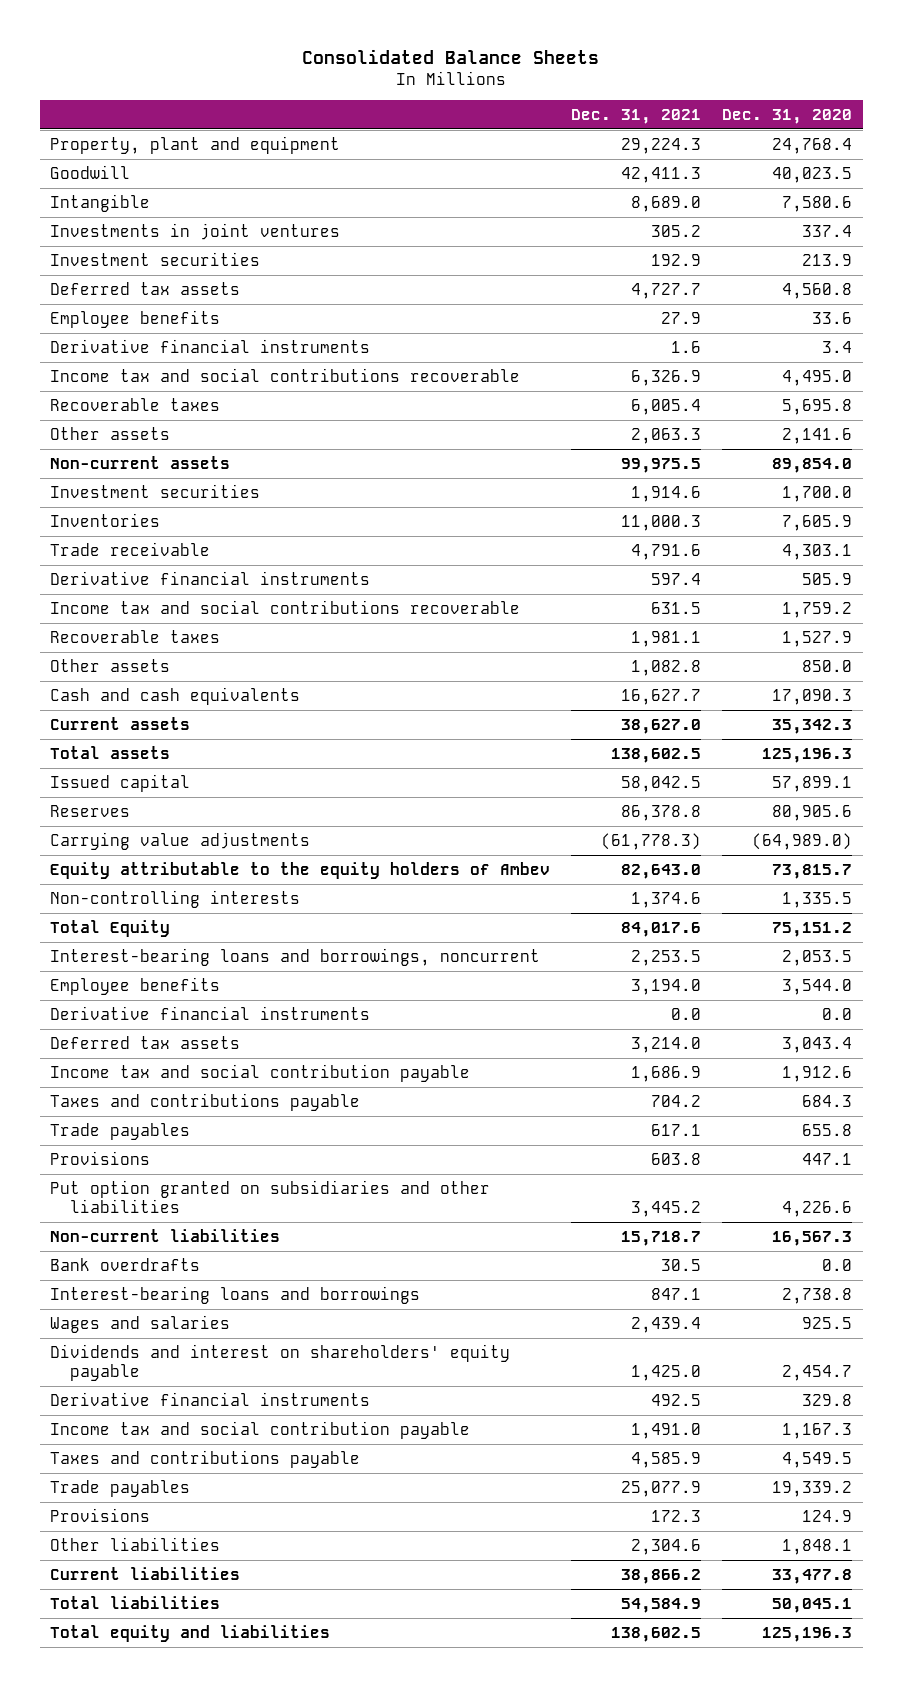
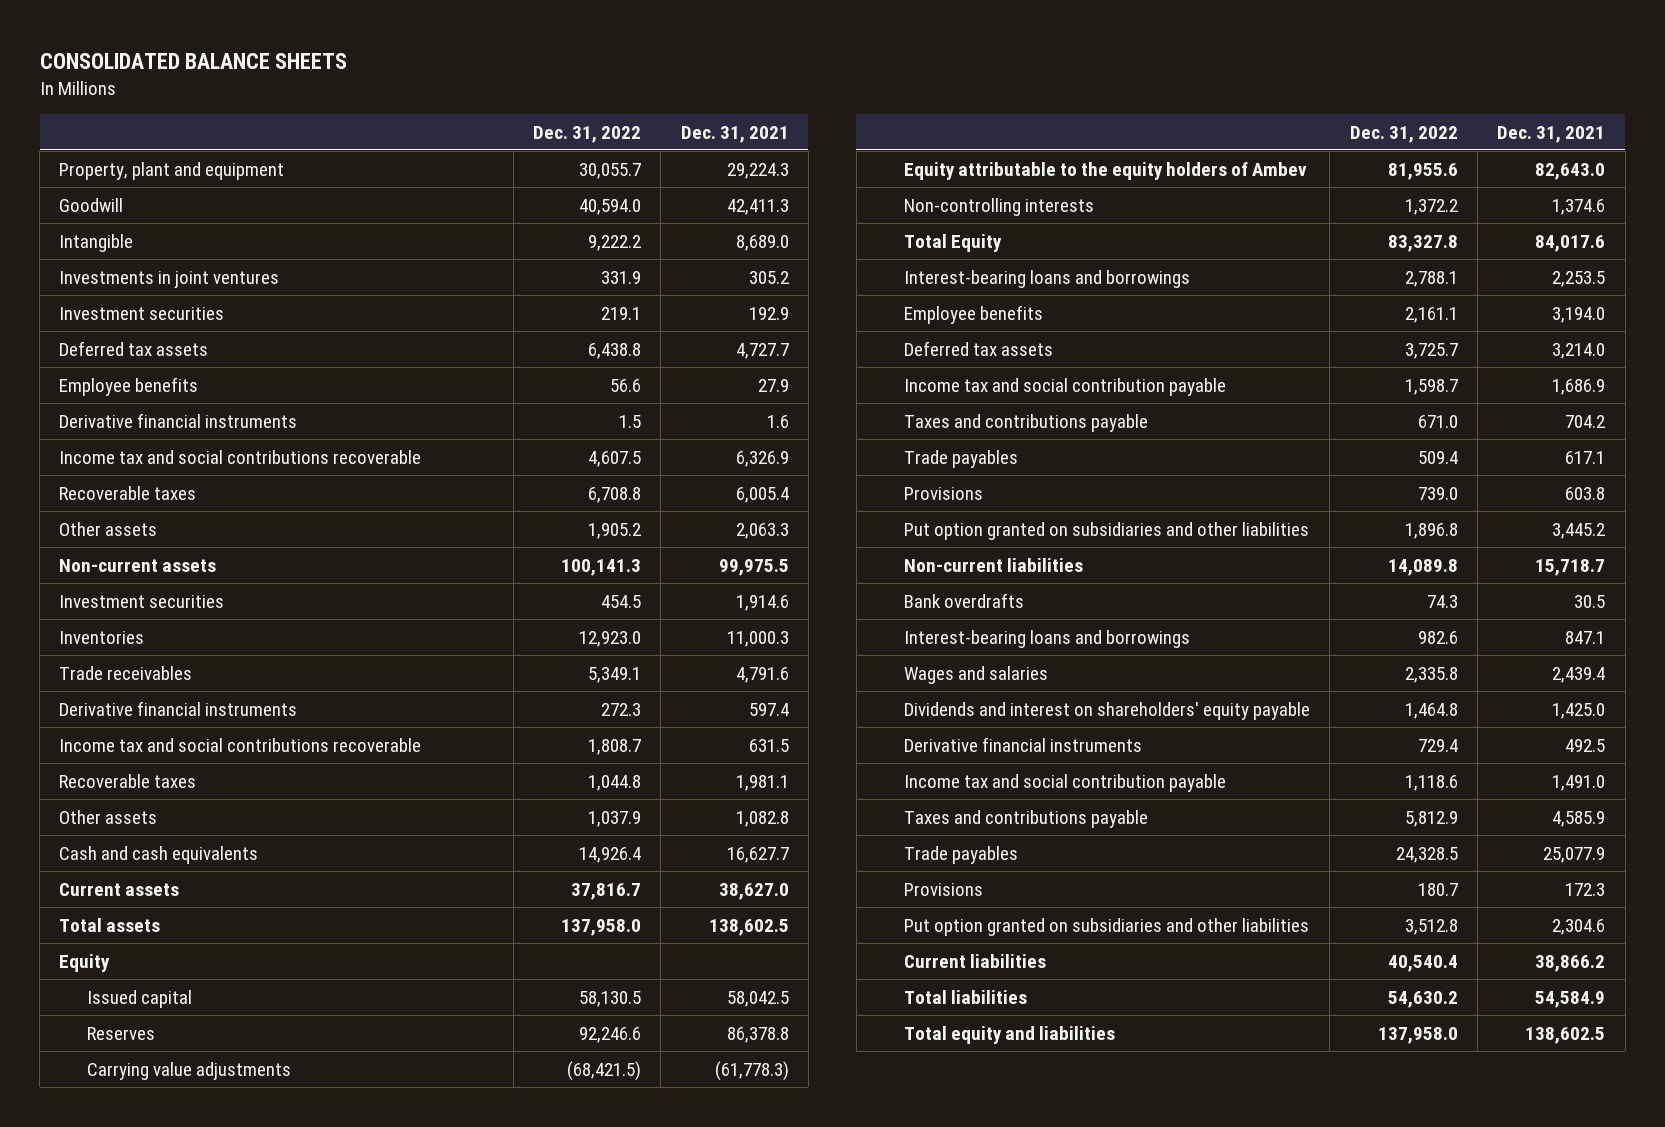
[302,48,600,64] Consolidated Balance Sheets -> [39,53,347,70] CONSOLIDATED BALANCE SHEETS
[722,108,853,124] Dec. 31, 2020 -> none
none -> [532,126,641,144] Dec. 31, 2022
[50,541,211,556] Trade receivable -> [59,665,193,680] Trade receivables
none -> [59,953,111,972] Equity
[50,947,541,966] Interest-bearing loans and borrowings, noncurrent -> [904,269,1191,288] Interest-bearing loans and borrowings
[50,1005,371,1020] Derivative financial instruments -> none
[50,1536,221,1551] Other liabilities -> [904,917,1310,936] Put option granted on subsidiaries and other liabilities

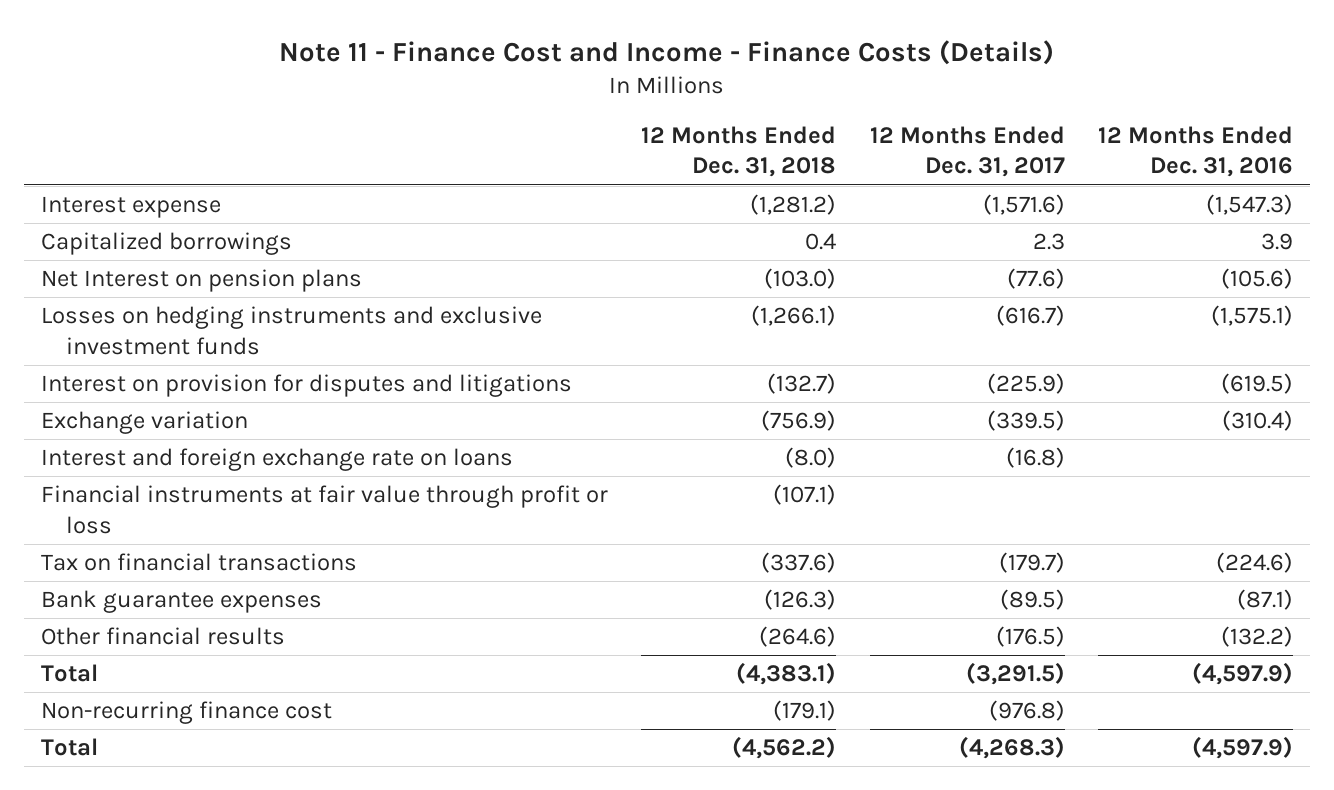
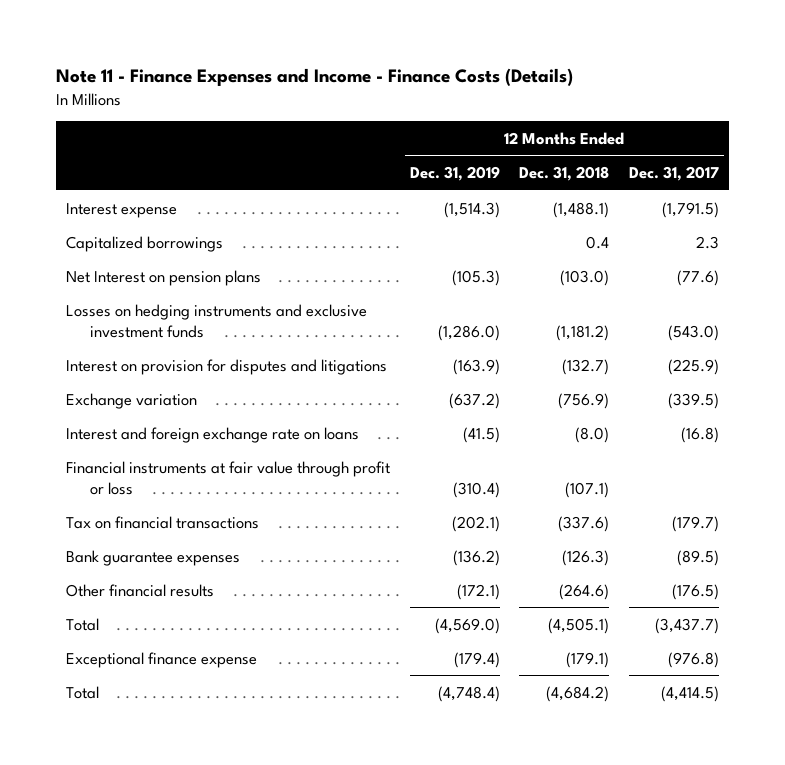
[279,40,1055,66] Note 11 - Finance Cost and Income - Finance Costs (Details) -> [56,68,574,87] Note 11 - Finance Expenses and Income - Finance Costs (Details)
[1098,125,1294,178] 12 Months Ended Dec. 31, 2016 -> none
none -> [409,166,500,182] Dec. 31, 2019
[750,194,837,216] (1,281.2) -> [553,201,610,218] (1,488.1)
[982,194,1065,216] (1,571.6) -> [661,201,719,218] (1,791.5)
[751,305,837,327] (1,266.1) -> [556,324,610,341] (1,181.2)
[995,305,1065,327] (616.7) -> [667,324,719,341] (543.0)
[736,662,837,686] (4,383.1) -> [548,617,610,634] (4,505.1)
[965,662,1065,686] (3,291.5) -> [654,617,719,634] (3,437.7)
[40,701,332,725] Non-recurring finance cost -> [66,651,258,668] Exceptional finance expense
[732,736,837,760] (4,562.2) -> [546,685,610,702] (4,684.2)
[958,736,1065,760] (4,268.3) -> [660,685,719,702] (4,414.5)

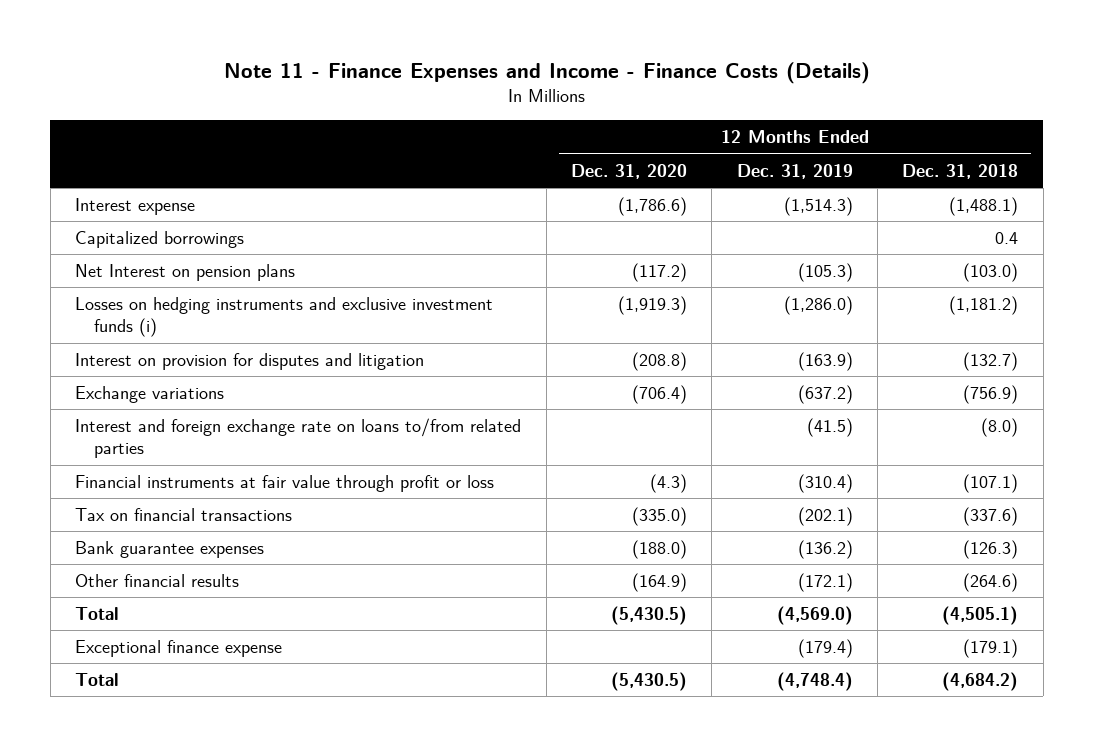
[628,166,719,182] Dec. 31, 2017 -> none
none -> [570,163,687,179] Dec. 31, 2020
[66,303,368,338] Losses on hedging instruments and exclusive investment funds -> [75,296,494,338] Losses on hedging instruments and exclusive investment funds (i)
[66,358,388,375] Interest on provision for disputes and litigations -> [75,352,425,370] Interest on provision for disputes and litigation
[66,392,198,409] Exchange variation -> [75,385,225,403] Exchange variations
[66,426,360,443] Interest and foreign exchange rate on loans -> [75,417,522,459] Interest and foreign exchange rate on loans to/from related parties

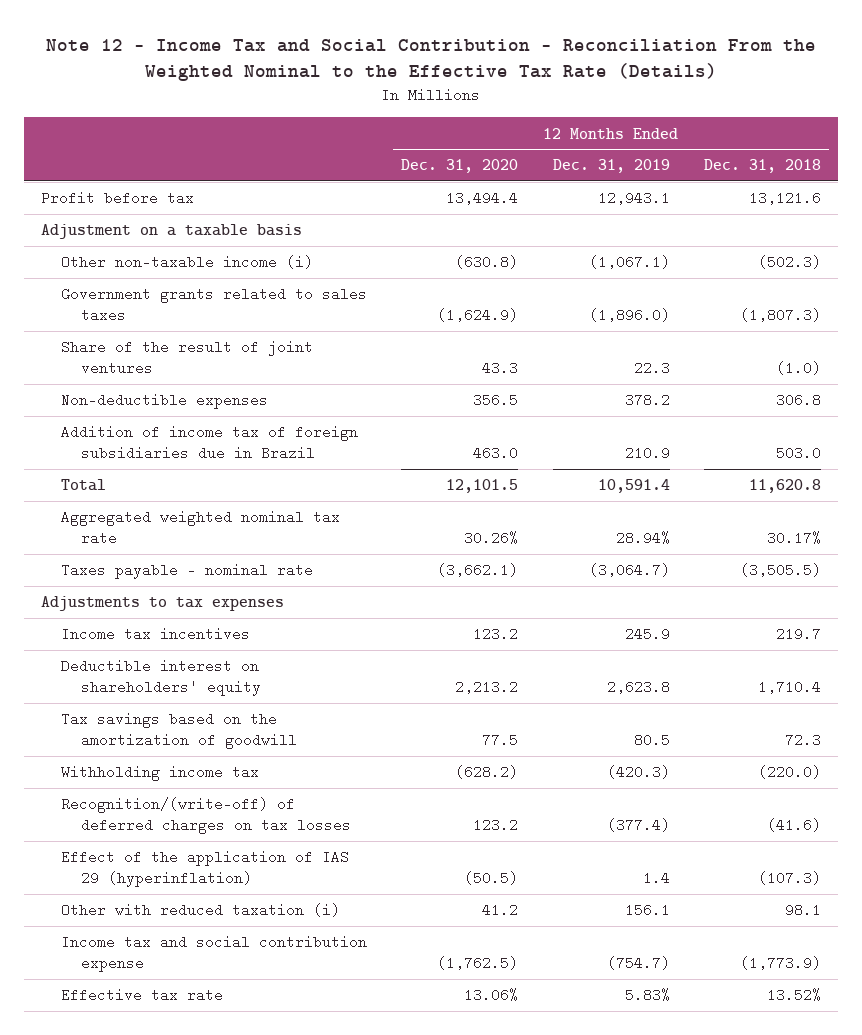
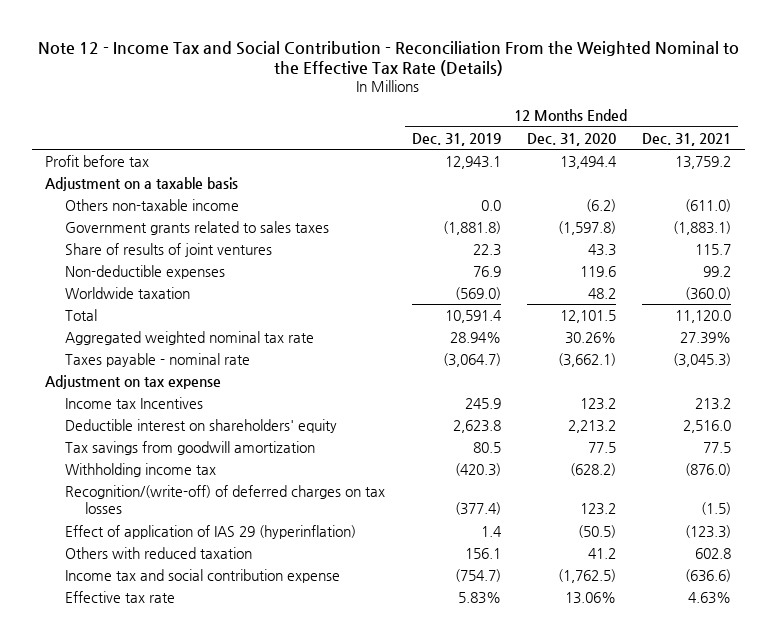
[703,159,821,174] Dec. 31, 2018 -> none
none -> [642,132,732,146] Dec. 31, 2021
[61,425,359,461] Addition of income tax of foreign subsidiaries due in Brazil -> none
[61,255,314,270] Other non-taxable income (i) -> [65,198,240,211] Others non-taxable income
[455,255,519,270] (630.8) -> [585,198,616,212] (6.2)
[588,255,670,270] (1,067.1) -> [480,199,501,211] 0.0
[437,308,519,323] (1,624.9) -> [557,220,616,235] (1,597.8)
[588,308,670,323] (1,896.0) -> [442,220,501,235] (1,881.8)
[61,340,314,376] Share of the result of joint ventures -> [65,242,273,257] Share of results of joint ventures
[473,393,519,408] 356.5 -> [579,265,616,277] 119.6
[624,393,670,408] 378.2 -> [472,265,501,277] 76.9
none -> [65,286,191,299] Worldwide taxation
[41,596,285,612] Adjustments to tax expenses -> [45,374,222,389] Adjustment on tax expense
[61,627,251,642] Income tax incentives -> [65,396,204,409] Income tax Incentives
[61,712,297,750] Tax savings based on the amortization of goodwill -> [65,440,316,455] Tax savings from goodwill amortization
[61,850,350,888] Effect of the application of IAS 29 (hyperinflation) -> [65,524,357,539] Effect of application of IAS 29 (hyperinflation)
[61,903,341,918] Other with reduced taxation (i) -> [65,546,253,559] Others with reduced taxation

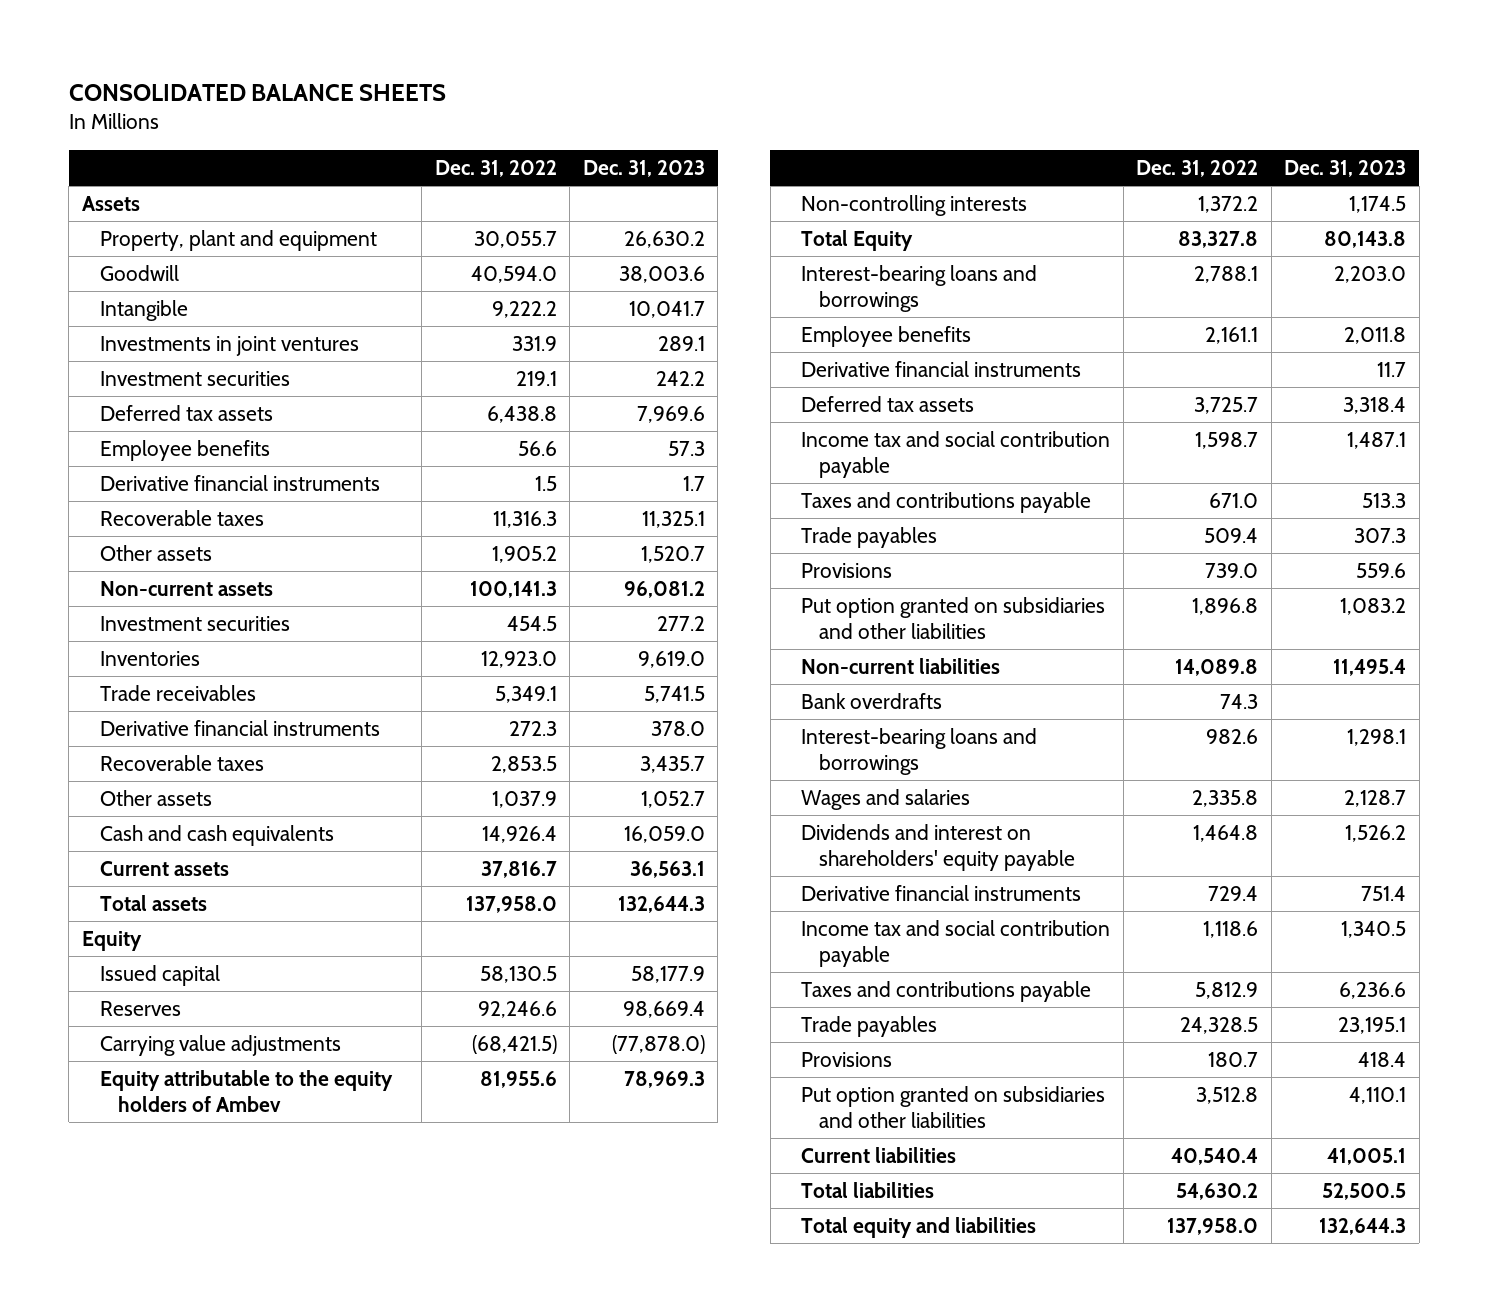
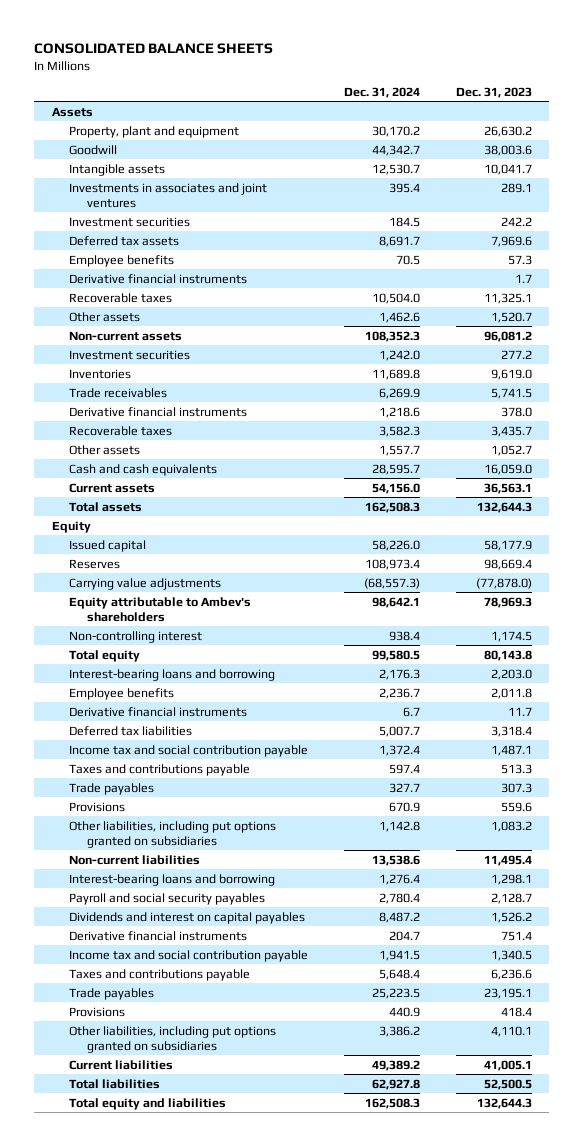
[434,160,557,178] Dec. 31, 2022 -> none
none -> [343,86,420,98] Dec. 31, 2024
[99,299,188,321] Intangible -> [69,163,166,176] Intangible assets
[99,335,359,356] Investments in joint ventures -> [69,182,268,208] Investments in associates and joint ventures
[99,1069,393,1113] Equity attributable to the equity holders of Ambev -> [69,596,252,622] Equity attributable to Ambev's shareholders
[801,194,1028,216] Non-controlling interests -> [69,630,203,643] Non-controlling interest
[801,229,914,251] Total Equity -> [69,649,141,662] Total equity
[801,264,1038,313] Interest-bearing loans and borrowings -> [69,668,276,681] Interest-bearing loans and borrowing
[801,395,975,412] Deferred tax assets -> [69,725,193,736] Deferred tax liabilities
[801,596,1106,640] Put option granted on subsidiaries and other liabilities -> [69,820,277,848] Other liabilities, including put options granted on subsidiaries
[801,692,943,709] Bank overdrafts -> none
[801,727,1038,776] Interest-bearing loans and borrowings -> [69,873,276,886] Interest-bearing loans and borrowing
[801,788,971,810] Wages and salaries -> [69,892,266,905] Payroll and social security payables
[801,823,1075,872] Dividends and interest on shareholders' equity payable -> [69,911,306,924] Dividends and interest on capital payables
[801,1085,1106,1129] Put option granted on subsidiaries and other liabilities -> [69,1025,277,1053] Other liabilities, including put options granted on subsidiaries

